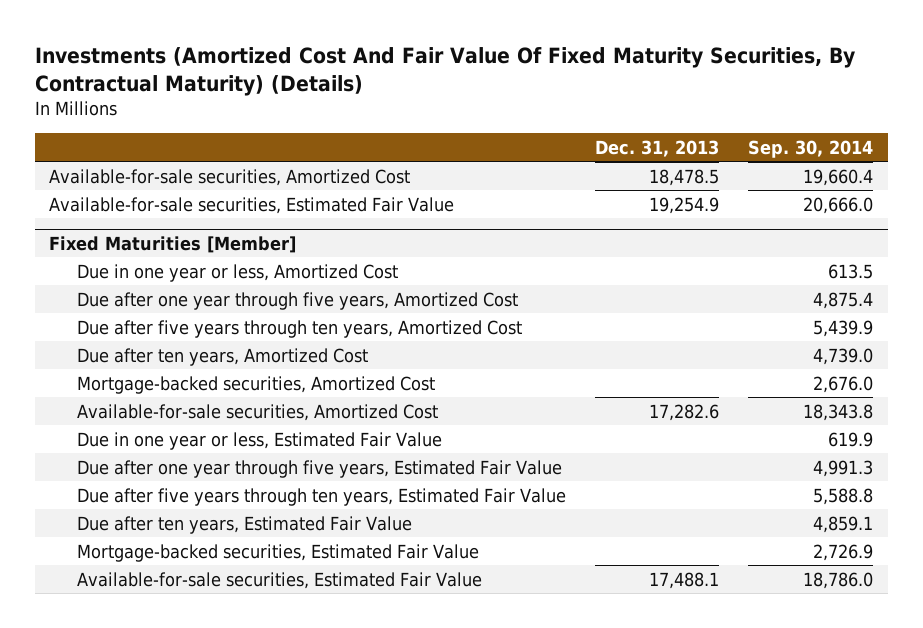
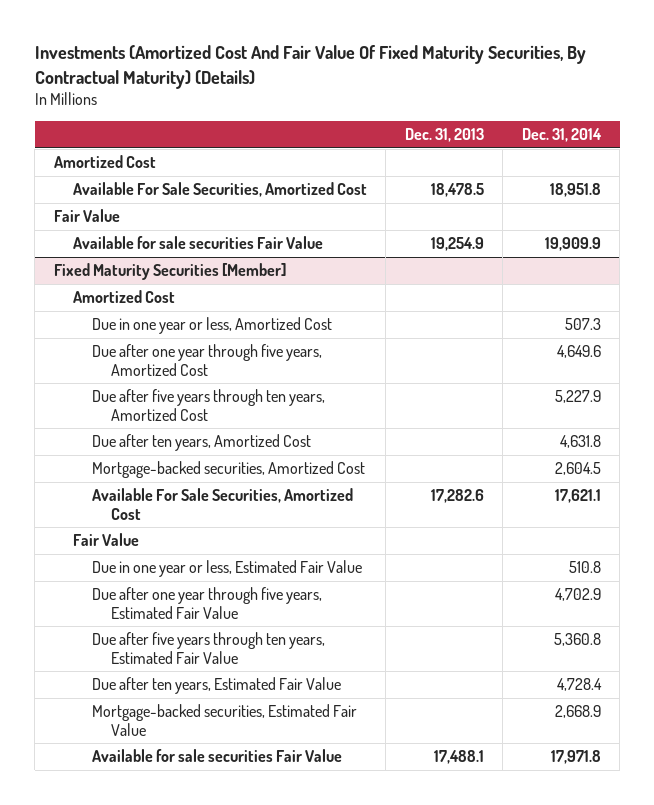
[748,139,874,158] Sep. 30, 2014 -> none
none -> [521,128,602,143] Dec. 31, 2014
[49,235,297,253] Fixed Maturities [Member] -> none
[77,263,399,282] Due in one year or less, Amortized Cost -> none
[77,291,519,310] Due after one year through five years, Amortized Cost -> none
[77,319,523,338] Due after five years through ten years, Amortized Cost -> none
[77,347,369,366] Due after ten years, Amortized Cost -> none
[77,375,436,394] Mortgage-backed securities, Amortized Cost -> none
[77,403,439,421] Available-for-sale securities, Amortized Cost -> none
[77,431,443,450] Due in one year or less, Estimated Fair Value -> none
[77,459,563,478] Due after one year through five years, Estimated Fair Value -> none
[77,487,567,506] Due after five years through ten years, Estimated Fair Value -> none
[77,515,413,534] Due after ten years, Estimated Fair Value -> none
[77,543,480,562] Mortgage-backed securities, Estimated Fair Value -> none
[77,571,483,589] Available-for-sale securities, Estimated Fair Value -> none
none -> [53,155,156,169] Amortized Cost
[49,168,411,186] Available-for-sale securities, Amortized Cost -> [72,182,367,198] Available For Sale Securities, Amortized Cost
none -> [53,209,120,223] Fair Value
[49,196,455,214] Available-for-sale securities, Estimated Fair Value -> [72,236,323,250] Available for sale securities Fair Value
none -> [53,263,286,281] Fixed Maturity Securities [Member]
none -> [72,290,175,304] Amortized Cost
none -> [91,317,332,335] Due in one year or less, Amortized Cost
none -> [91,344,322,376] Due after one year through five years, Amortized Cost
none -> [91,389,325,421] Due after five years through ten years, Amortized Cost
none -> [91,434,311,452] Due after ten years, Amortized Cost
none -> [91,461,365,479] Mortgage-backed securities, Amortized Cost
none -> [91,488,353,520] Available For Sale Securities, Amortized Cost
none -> [72,533,139,547] Fair Value
none -> [91,560,362,578] Due in one year or less, Estimated Fair Value
none -> [91,587,322,619] Due after one year through five years, Estimated Fair Value
none -> [91,632,325,664] Due after five years through ten years, Estimated Fair Value
none -> [91,677,341,695] Due after ten years, Estimated Fair Value
none -> [91,704,357,736] Mortgage-backed securities, Estimated Fair Value
none -> [91,749,342,763] Available for sale securities Fair Value

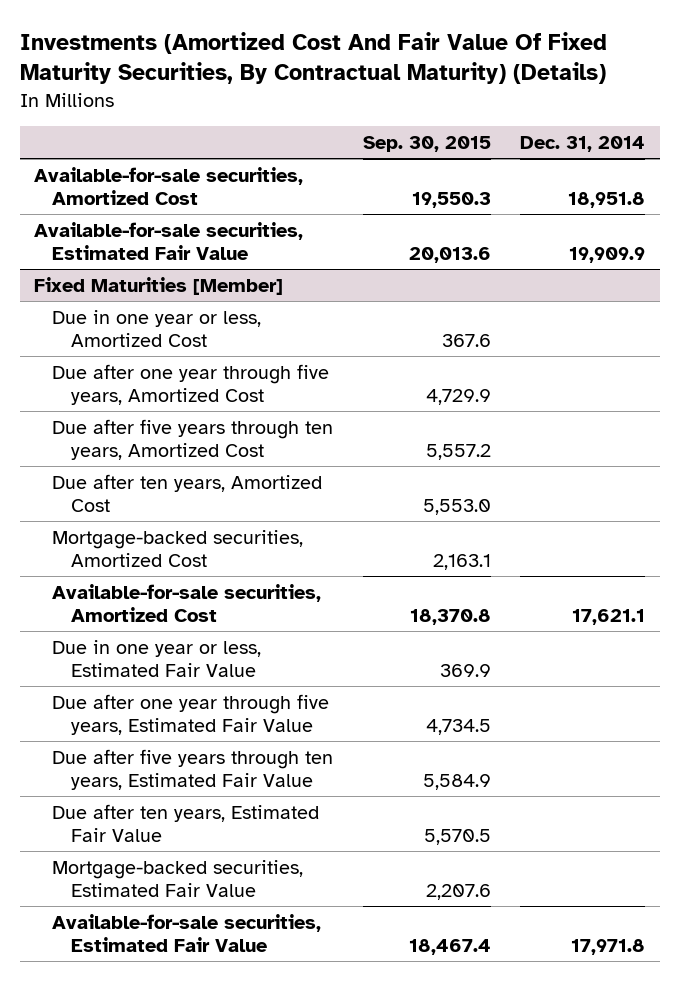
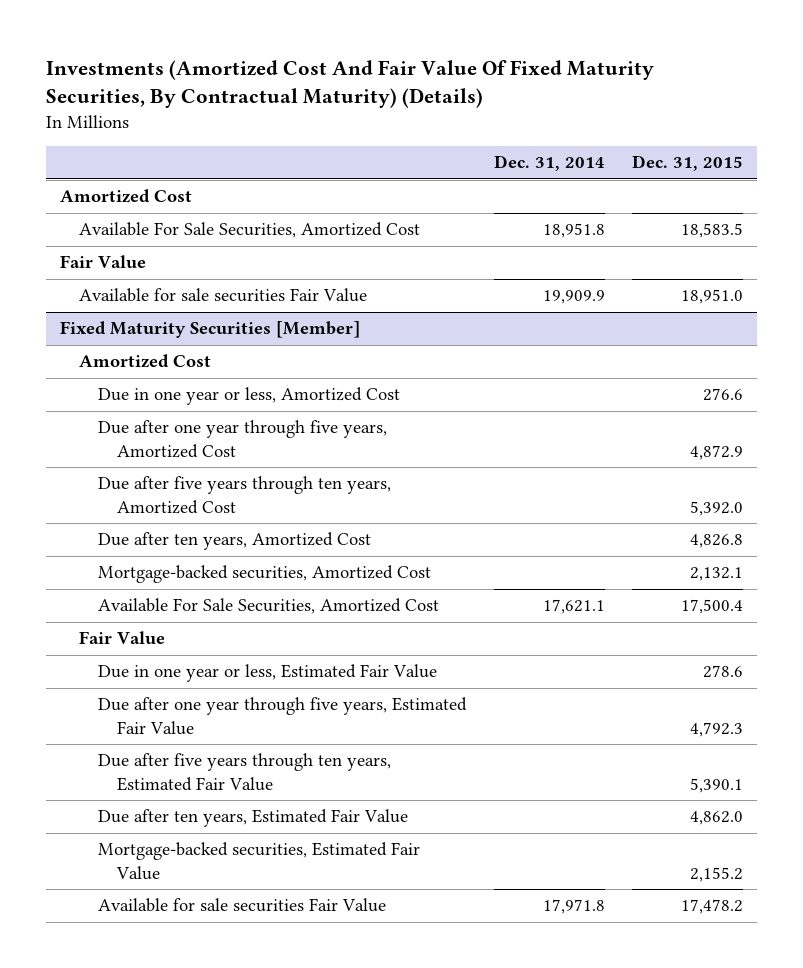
[362,135,491,152] Sep. 30, 2015 -> none
none -> [631,155,743,172] Dec. 31, 2015
none -> [59,189,192,204] Amortized Cost
[34,166,304,205] Available-for-sale securities, Amortized Cost -> [78,222,420,239] Available For Sale Securities, Amortized Cost
none -> [59,255,146,270] Fair Value
[34,221,304,260] Available-for-sale securities, Estimated Fair Value -> [78,288,367,303] Available for sale securities Fair Value
[34,276,284,295] Fixed Maturities [Member] -> [59,321,360,339] Fixed Maturity Securities [Member]
none -> [78,354,211,369] Amortized Cost
[52,583,322,622] Available-for-sale securities, Amortized Cost -> [98,598,440,615] Available For Sale Securities, Amortized Cost
none -> [78,631,165,646] Fair Value
[52,913,322,952] Available-for-sale securities, Estimated Fair Value -> [98,898,387,913] Available for sale securities Fair Value

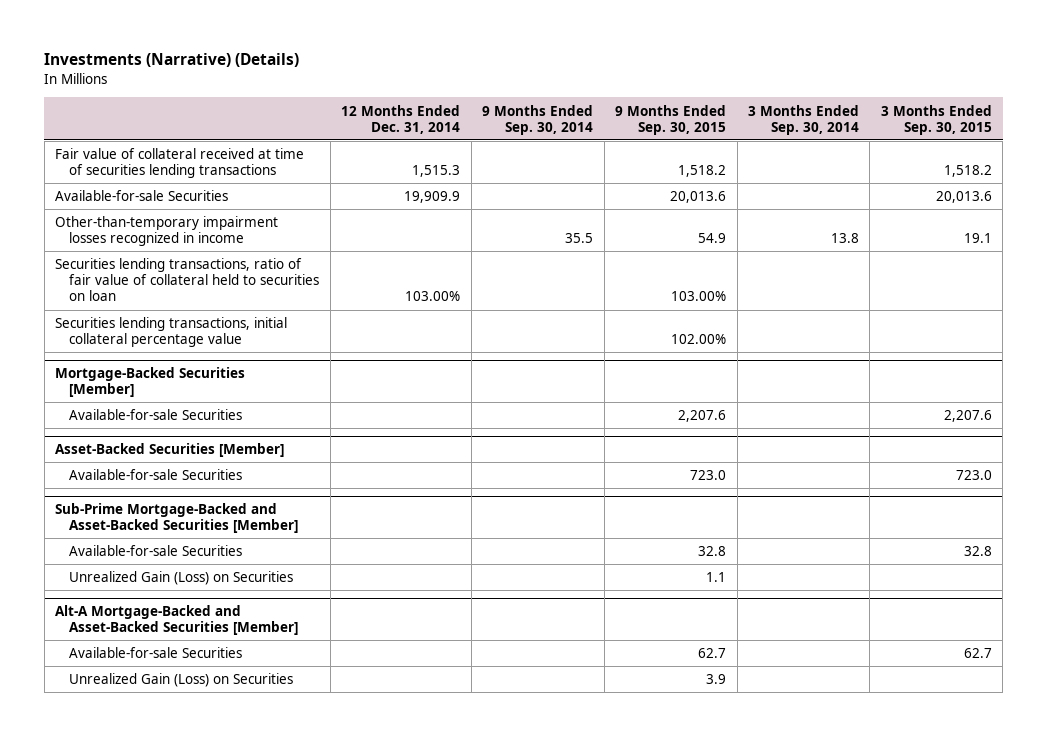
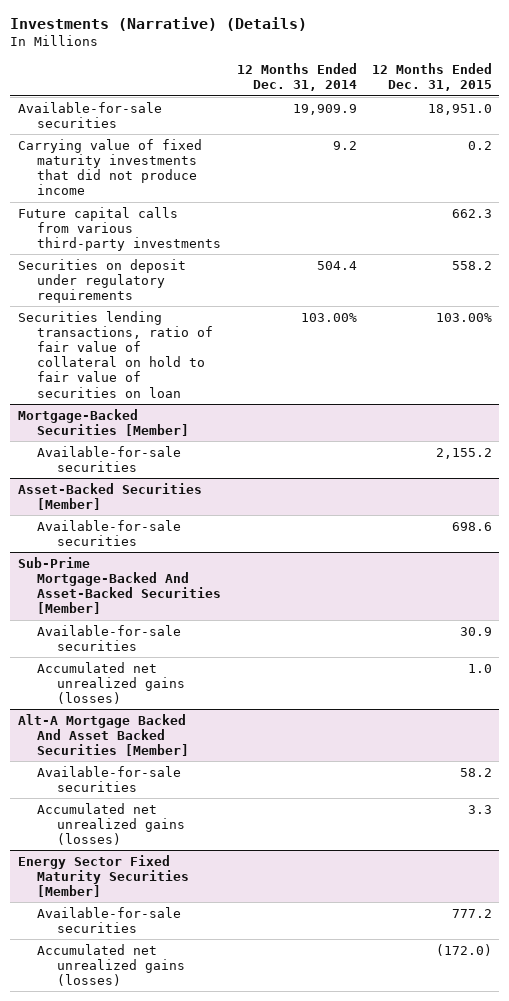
[482,104,594,135] 9 Months Ended Sep. 30, 2014 -> none
[615,104,727,135] 9 Months Ended Sep. 30, 2015 -> none
[748,104,860,135] 3 Months Ended Sep. 30, 2014 -> none
[880,104,992,135] 3 Months Ended Sep. 30, 2015 -> none
none -> [371,63,492,92] 12 Months Ended Dec. 31, 2015
[55,148,305,179] Fair value of collateral received at time of securities lending transactions -> none
[55,216,279,247] Other-than-temporary impairment losses recognized in income -> none
[55,317,288,348] Securities lending transactions, initial collateral percentage value -> none
[55,190,229,202] Available-for-sale Securities -> [17,101,162,128] Available-for-sale securities
none -> [17,138,202,196] Carrying value of fixed maturity investments that did not produce income
none -> [17,206,222,251] Future capital calls from various third-party investments
none -> [17,258,186,303] Securities on deposit under regulatory requirements
[55,258,320,302] Securities lending transactions, ratio of fair value of collateral held to securities on loan -> [17,310,214,398] Securities lending transactions, ratio of fair value of collateral on hold to fair value of securities on loan
[69,409,243,421] Available-for-sale Securities -> [37,445,182,472] Available-for-sale securities
[69,469,243,481] Available-for-sale Securities -> [37,519,182,546] Available-for-sale securities
[55,503,299,534] Sub-Prime Mortgage-Backed and Asset-Backed Securities [Member] -> [17,556,222,615] Sub-Prime Mortgage-Backed And Asset-Backed Securities [Member]
[69,545,243,557] Available-for-sale Securities -> [37,624,182,651] Available-for-sale securities
[69,571,294,586] Unrealized Gain (Loss) on Securities -> [37,661,186,704] Accumulated net unrealized gains (losses)
[55,605,299,636] Alt-A Mortgage-Backed and Asset-Backed Securities [Member] -> [17,713,190,756] Alt-A Mortgage Backed And Asset Backed Securities [Member]
[69,647,243,659] Available-for-sale Securities -> [37,765,182,792] Available-for-sale securities
[69,673,294,688] Unrealized Gain (Loss) on Securities -> [37,802,186,845] Accumulated net unrealized gains (losses)
none -> [17,854,190,897] Energy Sector Fixed Maturity Securities [Member]
none -> [37,906,182,933] Available-for-sale securities
none -> [37,943,186,986] Accumulated net unrealized gains (losses)

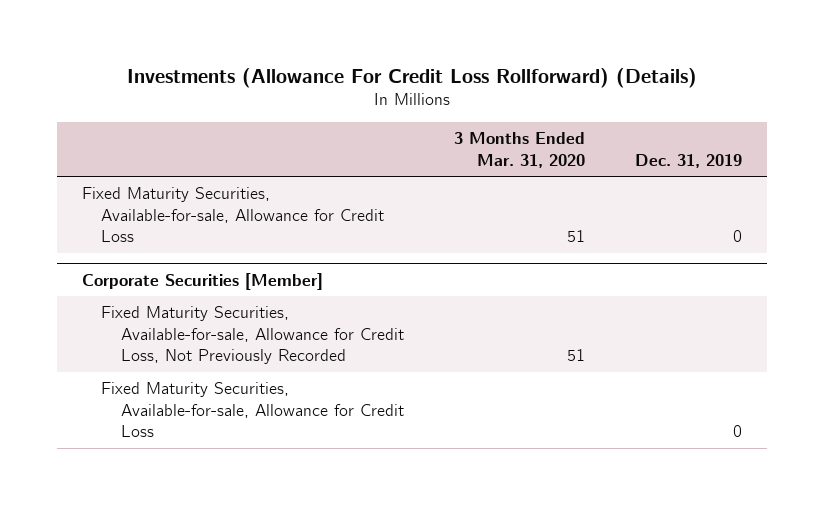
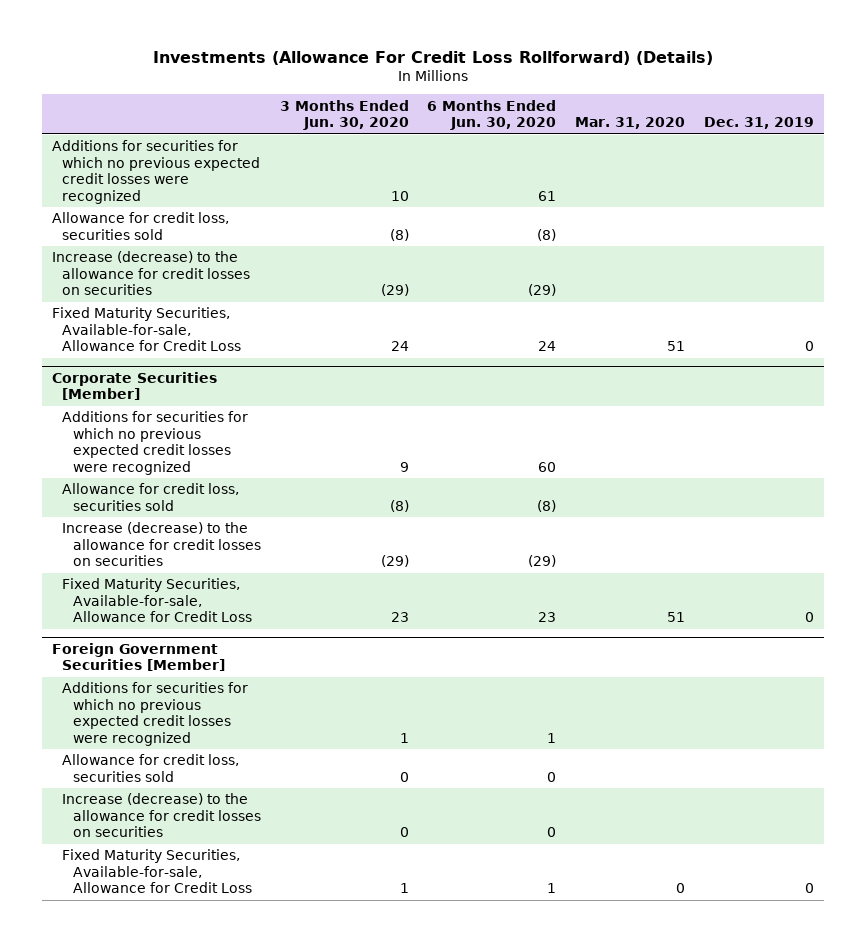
[453,132,585,168] 3 Months Ended Mar. 31, 2020 -> none
none -> [279,99,409,131] 3 Months Ended Jun. 30, 2020
none -> [427,99,557,131] 6 Months Ended Jun. 30, 2020
none -> [575,117,686,130] Mar. 31, 2020
none -> [51,140,261,204] Additions for securities for which no previous expected credit losses were recognized
none -> [51,212,229,240] Allowance for credit loss, securities sold
none -> [51,251,251,296] Increase (decrease) to the allowance for credit losses on securities
[101,306,404,365] Fixed Maturity Securities, Available-for-sale, Allowance for Credit Loss, Not Previously Recorded -> [62,411,249,475] Additions for securities for which no previous expected credit losses were recognized
none -> [62,483,240,511] Allowance for credit loss, securities sold
none -> [62,522,261,567] Increase (decrease) to the allowance for credit losses on securities
none -> [51,642,226,671] Foreign Government Securities [Member]
none -> [62,682,249,746] Additions for securities for which no previous expected credit losses were recognized
none -> [62,754,240,782] Allowance for credit loss, securities sold
none -> [62,793,261,838] Increase (decrease) to the allowance for credit losses on securities
none -> [62,849,252,894] Fixed Maturity Securities, Available-for-sale, Allowance for Credit Loss

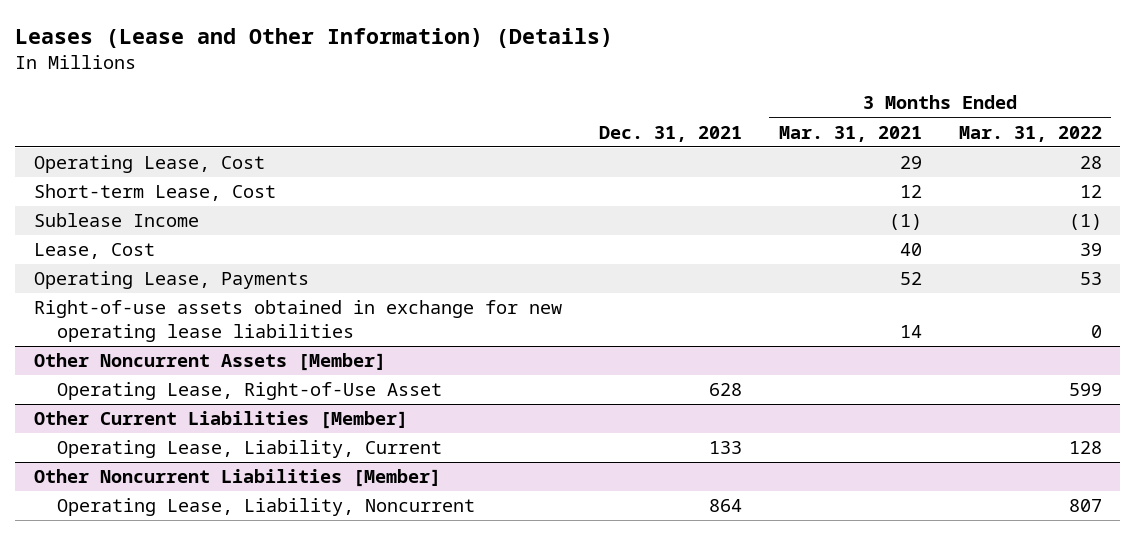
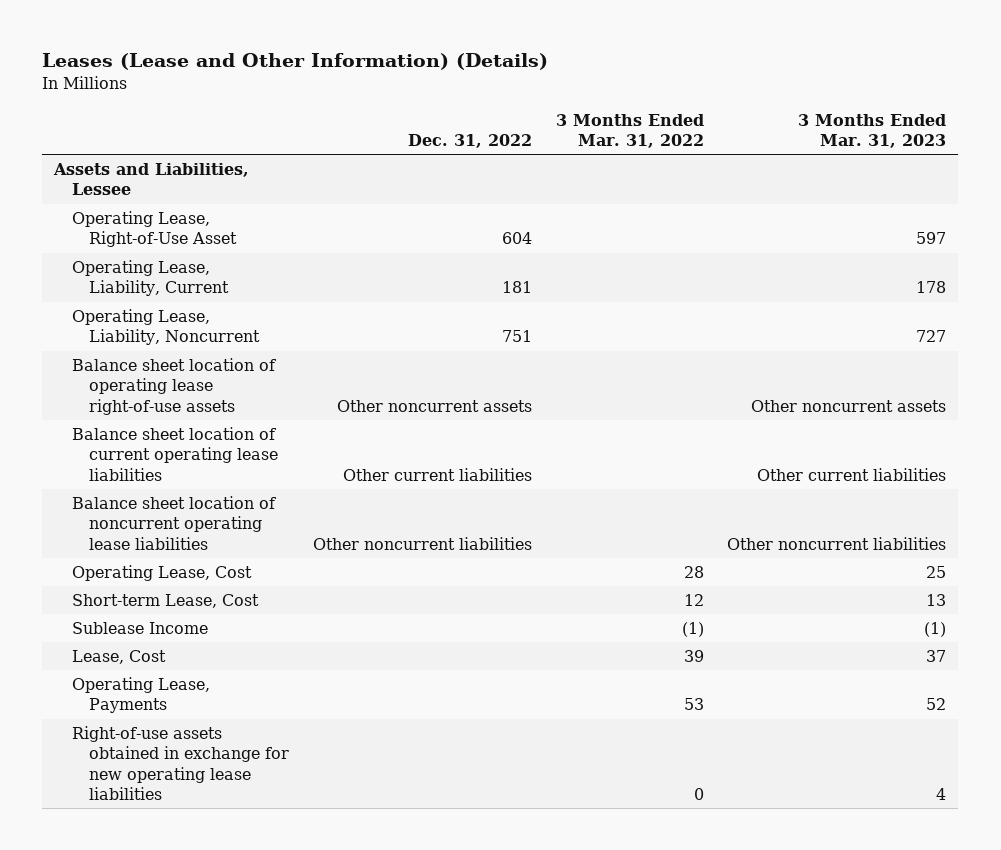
[598,125,742,142] Dec. 31, 2021 -> none
[778,125,922,142] Mar. 31, 2021 -> none
none -> [407,133,532,148] Dec. 31, 2022
none -> [798,113,947,148] 3 Months Ended Mar. 31, 2023
none -> [53,163,250,196] Assets and Liabilities, Lessee
none -> [71,211,237,248] Operating Lease, Right-of-Use Asset
none -> [71,260,229,297] Operating Lease, Liability, Current
none -> [71,309,260,346] Operating Lease, Liability, Noncurrent
none -> [71,358,276,415] Balance sheet location of operating lease right-of-use assets
none -> [71,427,278,481] Balance sheet location of current operating lease liabilities
none -> [71,496,276,550] Balance sheet location of noncurrent operating lease liabilities
[33,353,386,372] Other Noncurrent Assets [Member] -> none
[56,382,442,401] Operating Lease, Right-of-Use Asset -> none
[33,411,408,430] Other Current Liabilities [Member] -> none
[56,440,442,459] Operating Lease, Liability, Current -> none
[33,469,441,488] Other Noncurrent Liabilities [Member] -> none
[56,498,475,517] Operating Lease, Liability, Noncurrent -> none

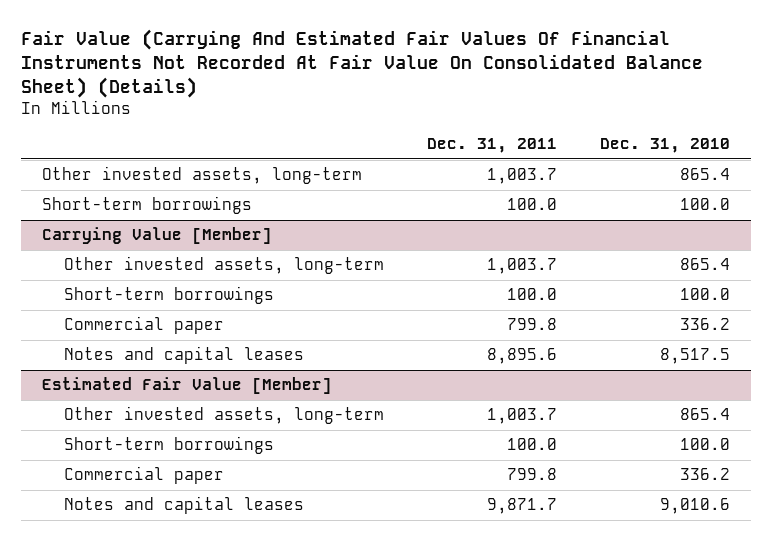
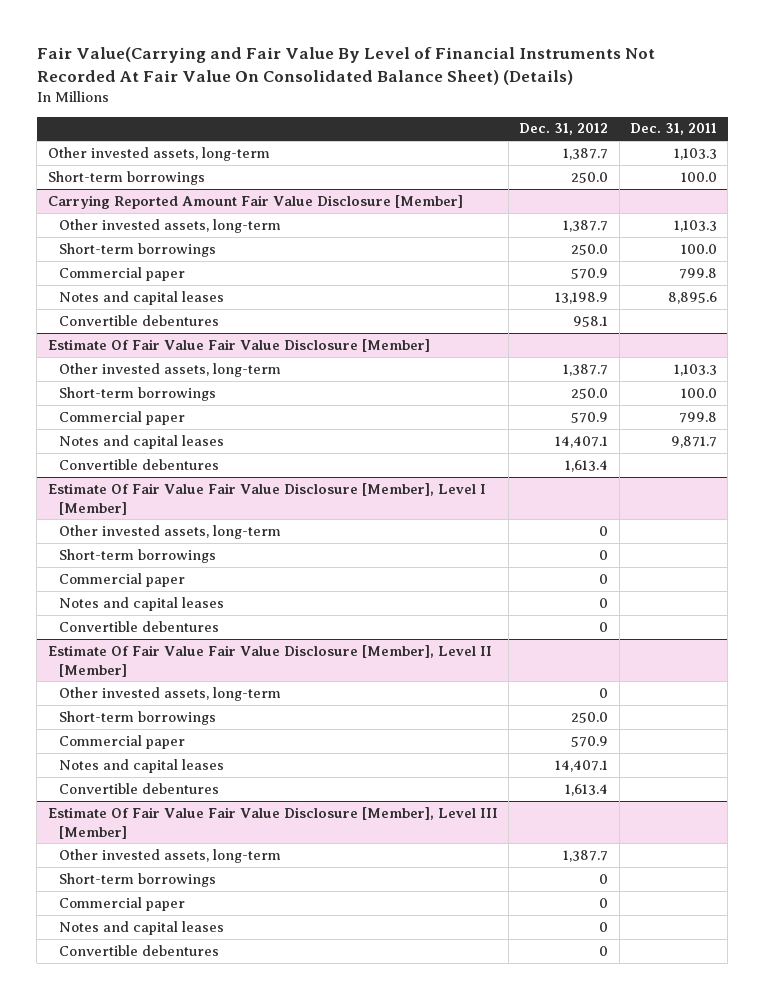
[21,29,704,98] Fair Value (Carrying And Estimated Fair Values Of Financial Instruments Not Recorded At Fair Value On Consolidated Balance Sheet) (Details) -> [36,47,655,86] Fair Value(Carrying and Fair Value By Level of Financial Instruments Not Recorded At Fair Value On Consolidated Balance Sheet) (Details)
[599,138,730,154] Dec. 31, 2010 -> none
none -> [519,123,609,136] Dec. 31, 2012
[487,168,558,185] 1,003.7 -> [673,147,717,160] 1,103.3
[42,227,273,245] Carrying Value [Member] -> [47,194,463,209] Carrying Reported Amount Fair Value Disclosure [Member]
[487,258,558,275] 1,003.7 -> [673,219,717,232] 1,103.3
none -> [59,314,220,326] Convertible debentures
[42,377,333,395] Estimated Fair Value [Member] -> [47,338,430,352] Estimate Of Fair Value Fair Value Disclosure [Member]
[487,408,558,425] 1,003.7 -> [673,363,717,376] 1,103.3
none -> [59,458,220,470] Convertible debentures
none -> [47,482,486,515] Estimate Of Fair Value Fair Value Disclosure [Member], Level I [Member]
none -> [59,524,282,539] Other invested assets, long-term
none -> [59,548,217,563] Short-term borrowings
none -> [59,572,186,587] Commercial paper
none -> [59,596,225,611] Notes and capital leases
none -> [59,620,220,632] Convertible debentures
none -> [47,644,492,677] Estimate Of Fair Value Fair Value Disclosure [Member], Level II [Member]
none -> [59,686,282,701] Other invested assets, long-term
none -> [59,710,217,725] Short-term borrowings
none -> [59,734,186,749] Commercial paper
none -> [59,758,225,773] Notes and capital leases
none -> [59,782,220,794] Convertible debentures
none -> [47,806,498,839] Estimate Of Fair Value Fair Value Disclosure [Member], Level III [Member]
none -> [59,848,282,863] Other invested assets, long-term
none -> [59,872,217,887] Short-term borrowings
none -> [59,896,186,911] Commercial paper
none -> [59,920,225,935] Notes and capital leases
none -> [59,944,220,956] Convertible debentures

